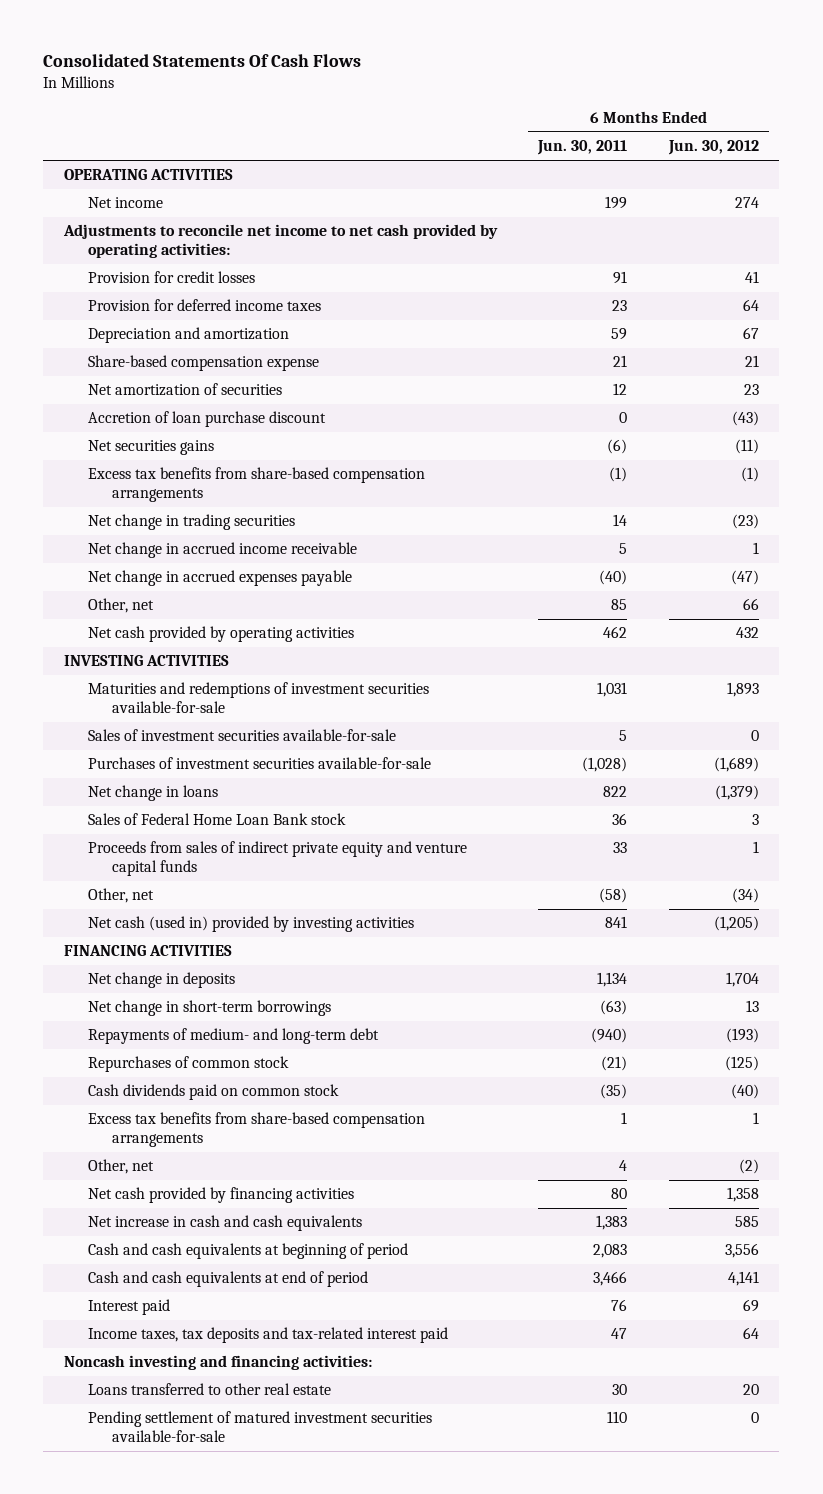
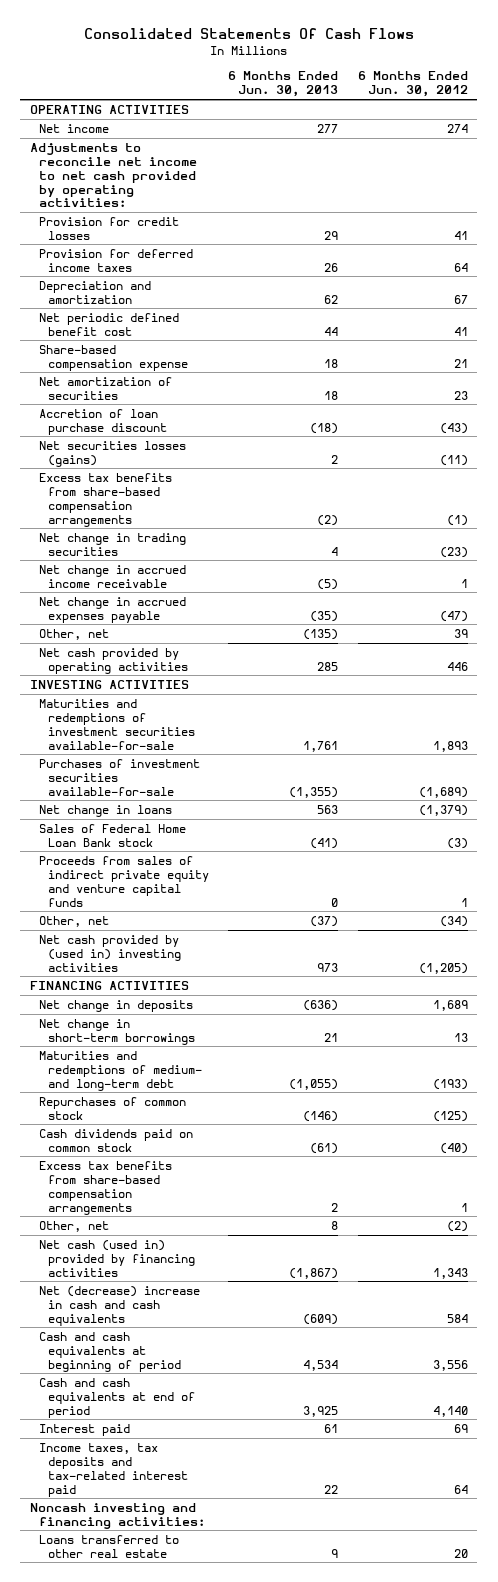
[537,140,628,156] Jun. 30, 2011 -> none
none -> [228,71,339,98] 6 Months Ended Jun. 30, 2013
none -> [38,312,179,336] Net periodic defined benefit cost
[88,440,215,456] Net securities gains -> [38,440,186,467] Net securities losses (gains)
[742,598,759,611] 66 -> [453,628,468,638] 39
[735,627,759,639] 432 -> [446,661,468,671] 446
[88,729,397,742] Sales of investment securities available-for-sale -> none
[751,814,759,826] 3 -> [446,837,468,849] (3)
[88,916,415,933] Net cash (used in) provided by investing activities -> [38,934,181,972] Net cash provided by (used in) investing activities
[725,972,759,988] 1,704 -> [432,999,468,1011] 1,689
[88,1028,380,1045] Repayments of medium- and long-term debt -> [38,1050,202,1091] Maturities and redemptions of medium- and long-term debt
[88,1187,355,1204] Net cash provided by financing activities -> [38,1239,195,1277] Net cash (used in) provided by financing activities
[726,1187,759,1203] 1,358 -> [432,1267,468,1279] 1,343
[88,1215,363,1232] Net increase in cash and cash equivalents -> [38,1285,200,1326] Net (decrease) increase in cash and cash equivalents
[734,1216,759,1228] 585 -> [446,1313,468,1323] 584
[727,1271,759,1287] 4,141 -> [432,1405,468,1417] 4,140
[88,1411,433,1442] Pending settlement of matured investment securities available-for-sale -> none

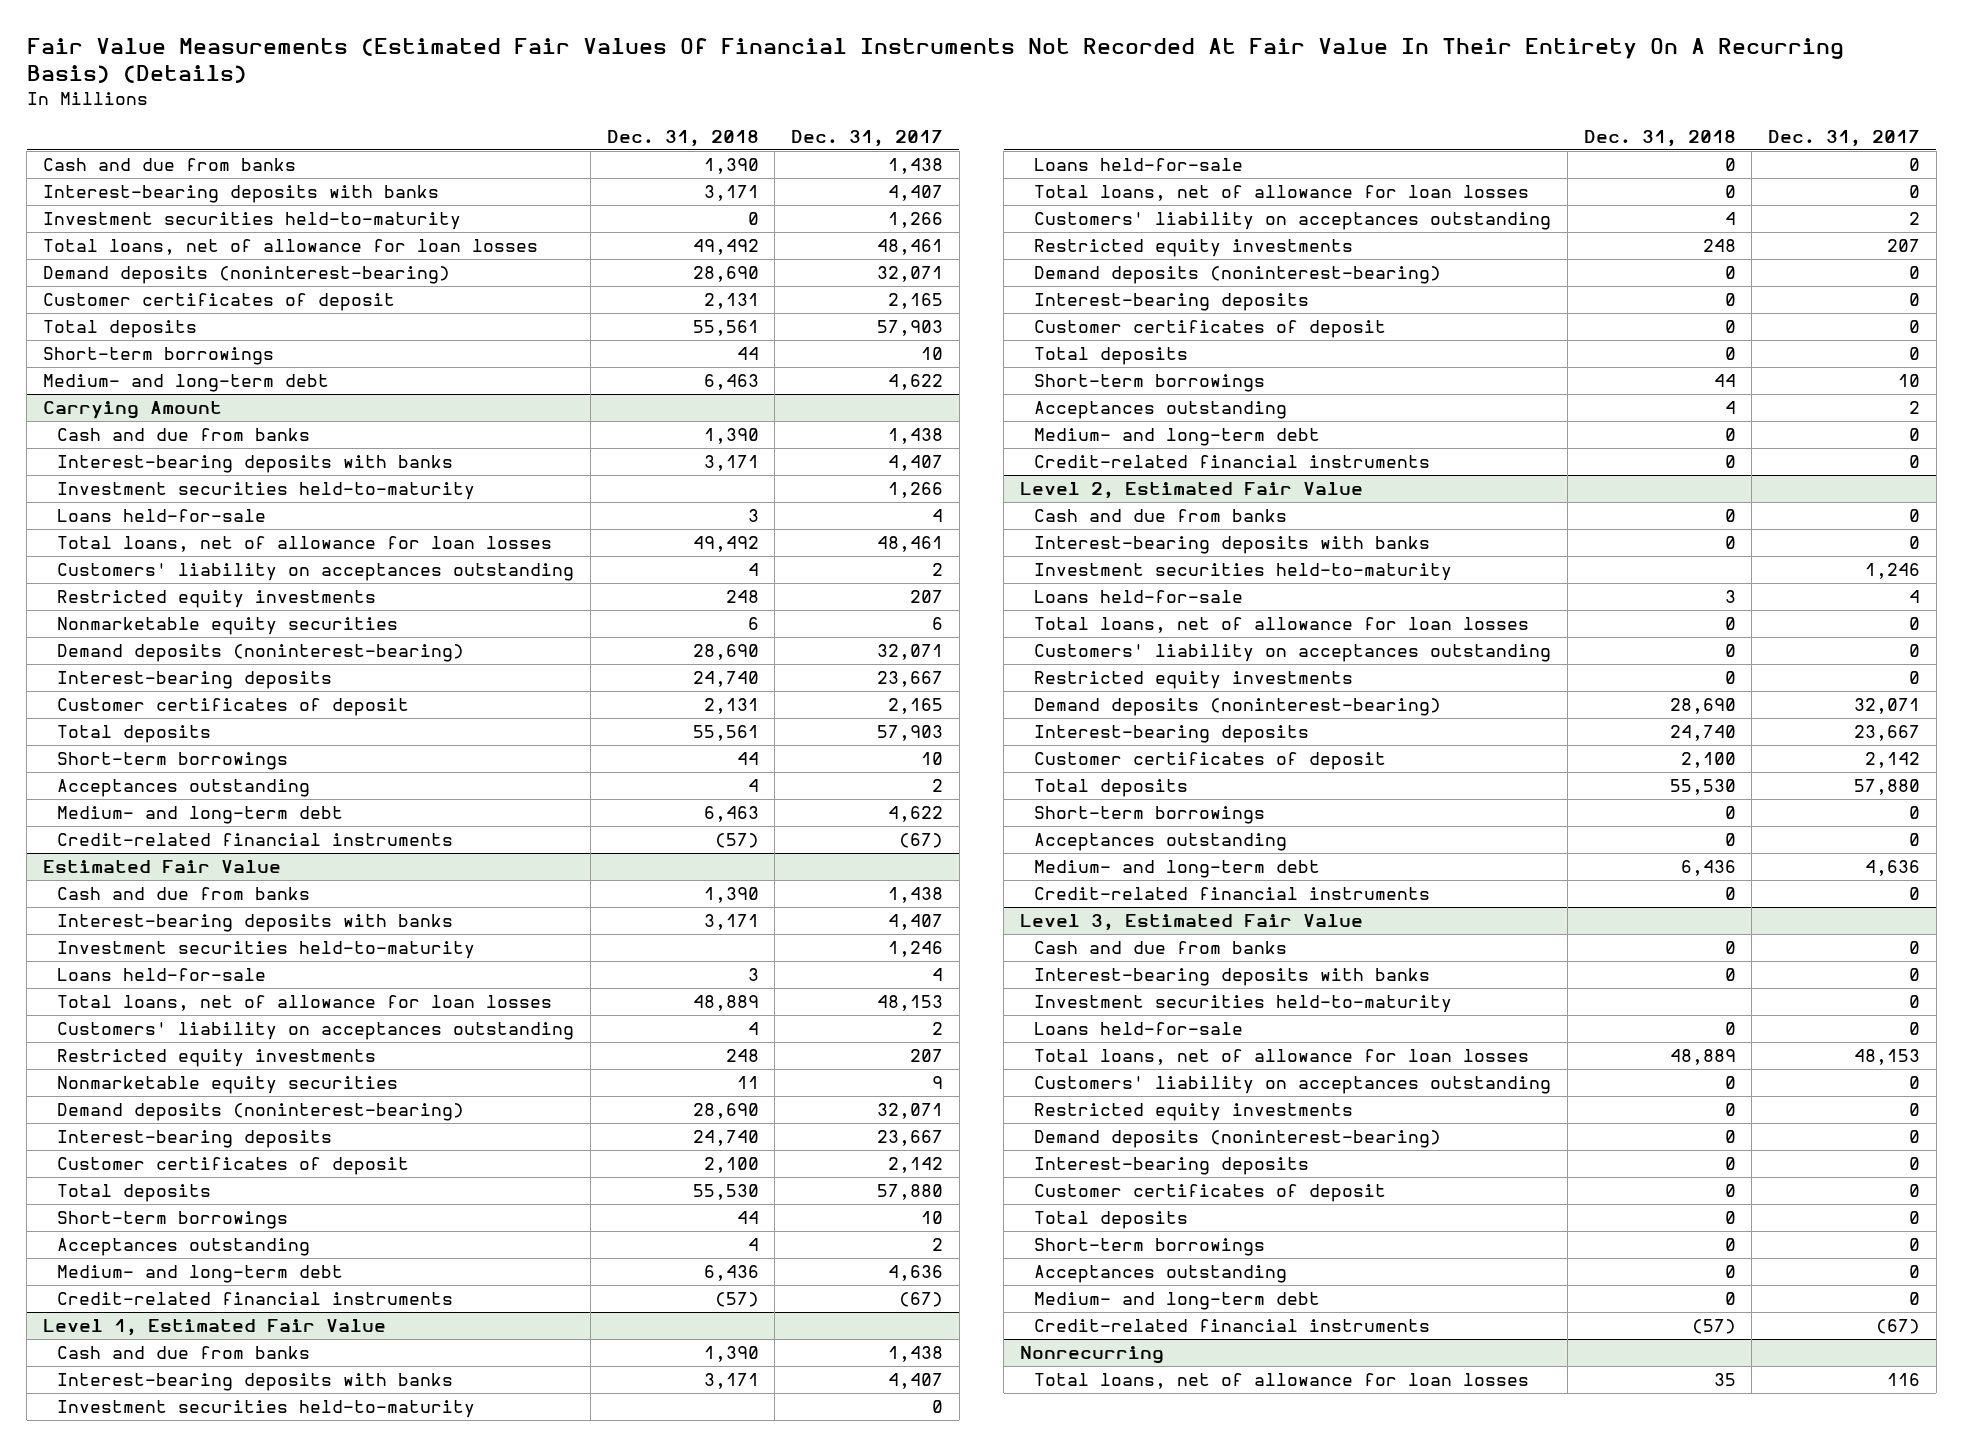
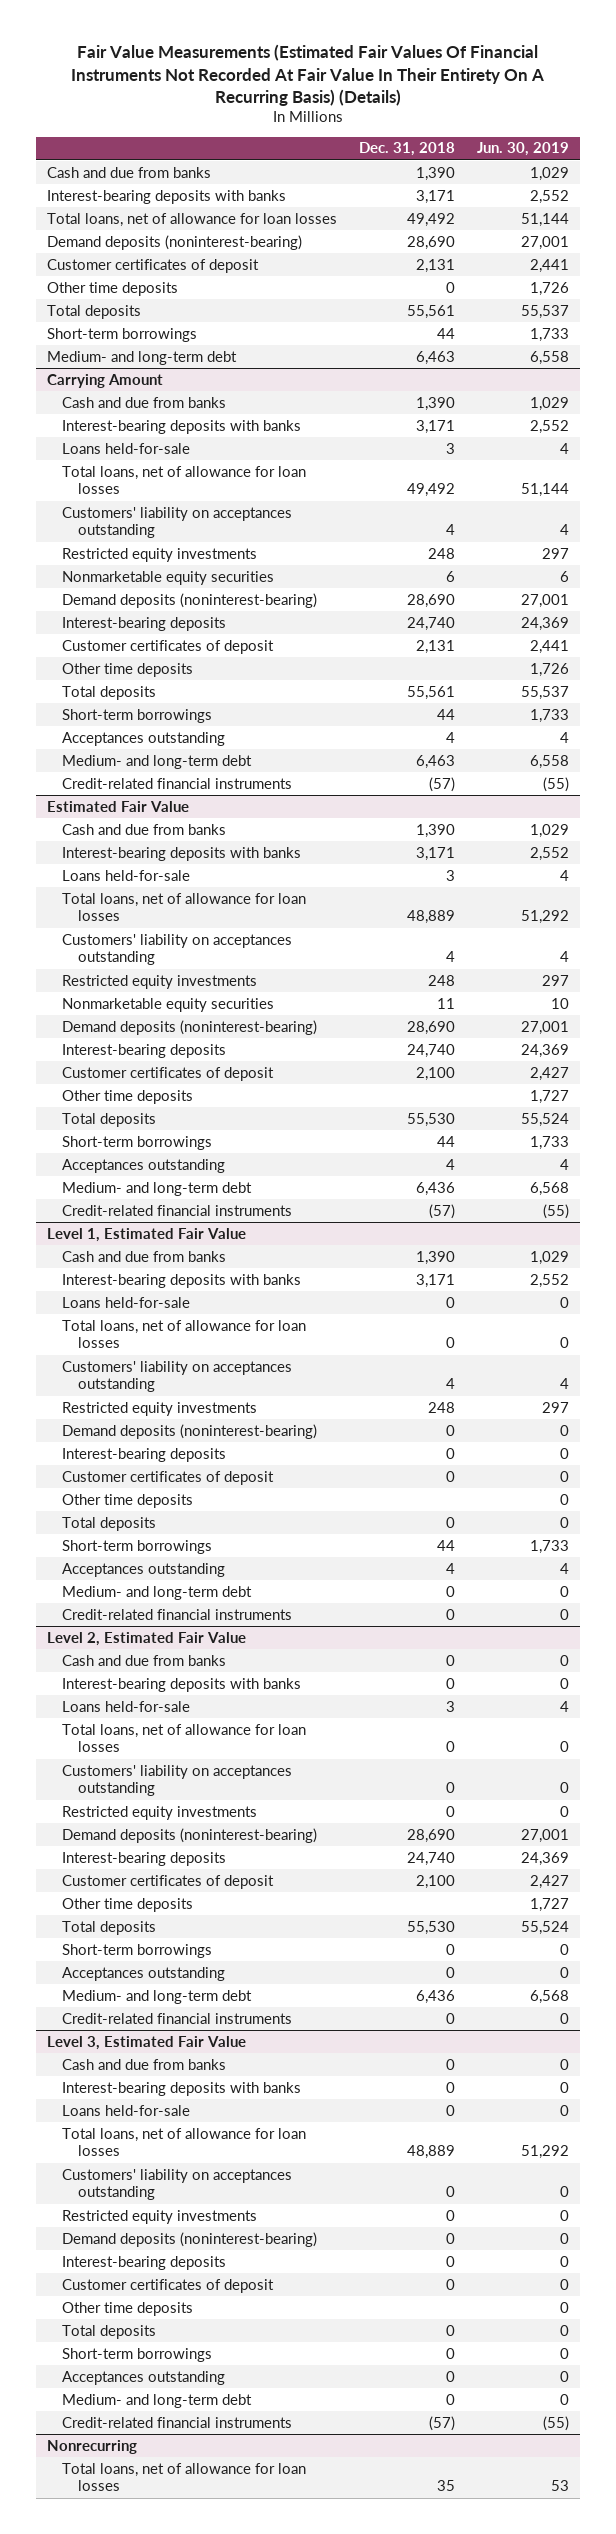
[791,130,944,148] Dec. 31, 2017 -> none
none -> [476,142,569,157] Jun. 30, 2019
[42,212,461,231] Investment securities held-to-maturity -> none
none -> [46,281,178,296] Other time deposits
[57,482,476,501] Investment securities held-to-maturity -> none
none -> [62,662,194,677] Other time deposits
[57,941,476,960] Investment securities held-to-maturity -> none
none -> [62,1089,194,1104] Other time deposits
[57,1400,476,1419] Investment securities held-to-maturity -> none
none -> [62,1493,194,1508] Other time deposits
[1034,563,1453,582] Investment securities held-to-maturity -> none
none -> [62,1897,194,1912] Other time deposits
[1034,995,1453,1014] Investment securities held-to-maturity -> none
none -> [62,2301,194,2316] Other time deposits

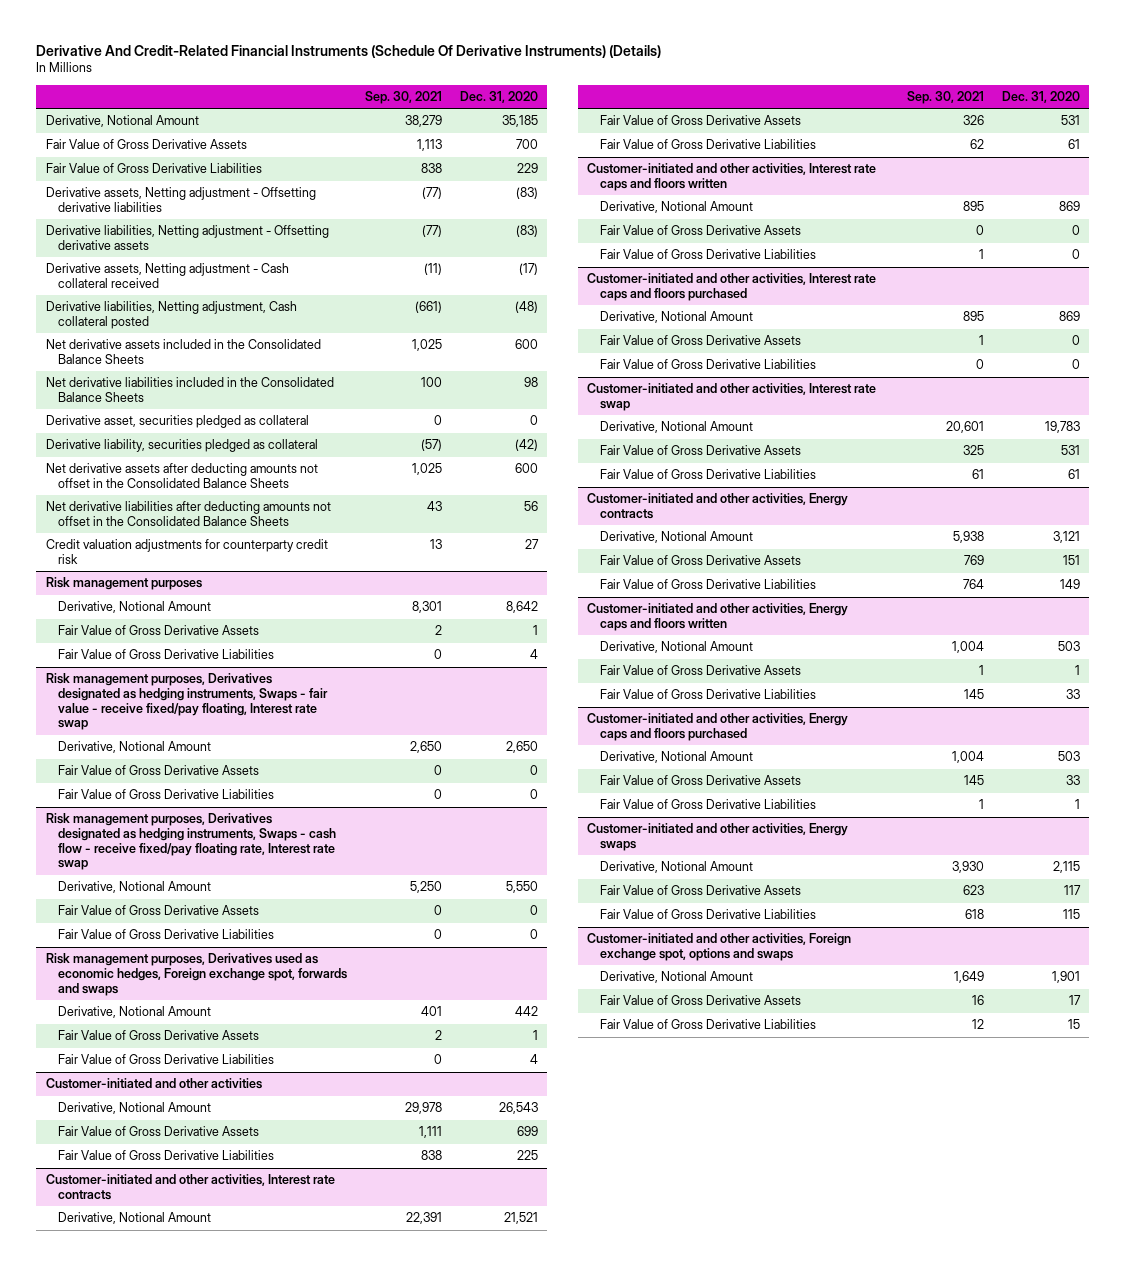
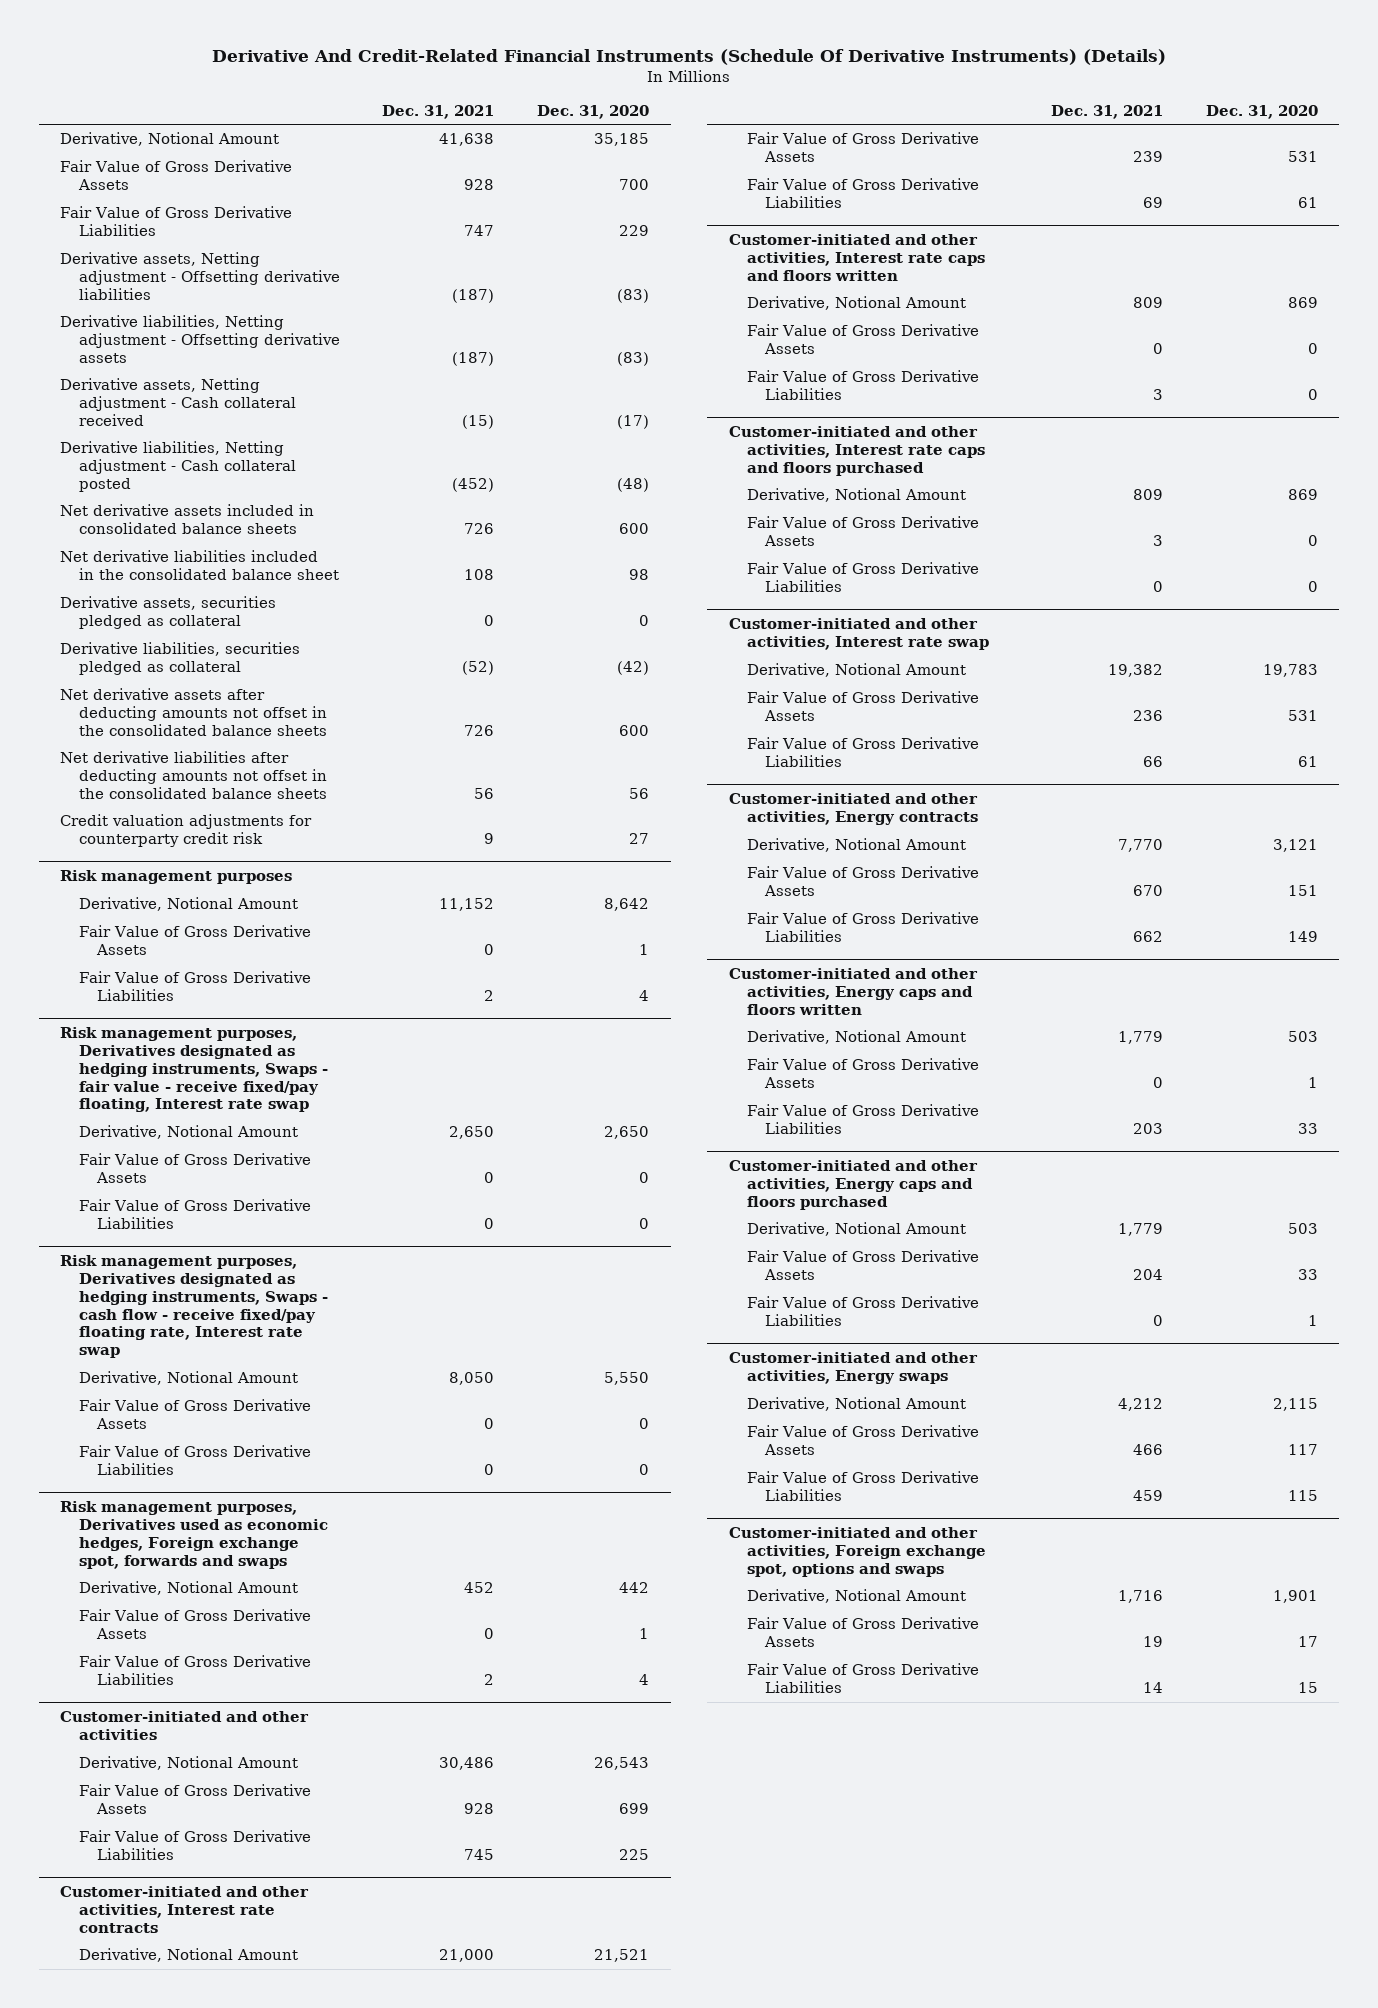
[365,91,443,105] Sep. 30, 2021 -> none
none -> [382,104,495,119] Dec. 31, 2021
[45,301,297,330] Derivative liabilities, Netting adjustment, Cash collateral posted -> [60,441,296,492] Derivative liabilities, Netting adjustment - Cash collateral posted
[45,339,321,365] Net derivative assets included in the Consolidated Balance Sheets -> [60,504,315,535] Net derivative assets included in consolidated balance sheets
[45,377,334,403] Net derivative liabilities included in the Consolidated Balance Sheets -> [60,550,339,581] Net derivative liabilities included in the consolidated balance sheet
[45,415,309,429] Derivative asset, securities pledged as collateral -> [60,596,277,630] Derivative assets, securities pledged as collateral
[45,439,318,453] Derivative liability, securities pledged as collateral -> [60,642,301,676] Derivative liabilities, securities pledged as collateral
[45,463,318,489] Net derivative assets after deducting amounts not offset in the Consolidated Balance Sheets -> [60,688,327,736] Net derivative assets after deducting amounts not offset in the consolidated balance sheets
[45,501,331,527] Net derivative liabilities after deducting amounts not offset in the Consolidated Balance Sheets -> [60,751,327,799] Net derivative liabilities after deducting amounts not offset in the consolidated balance sheets

